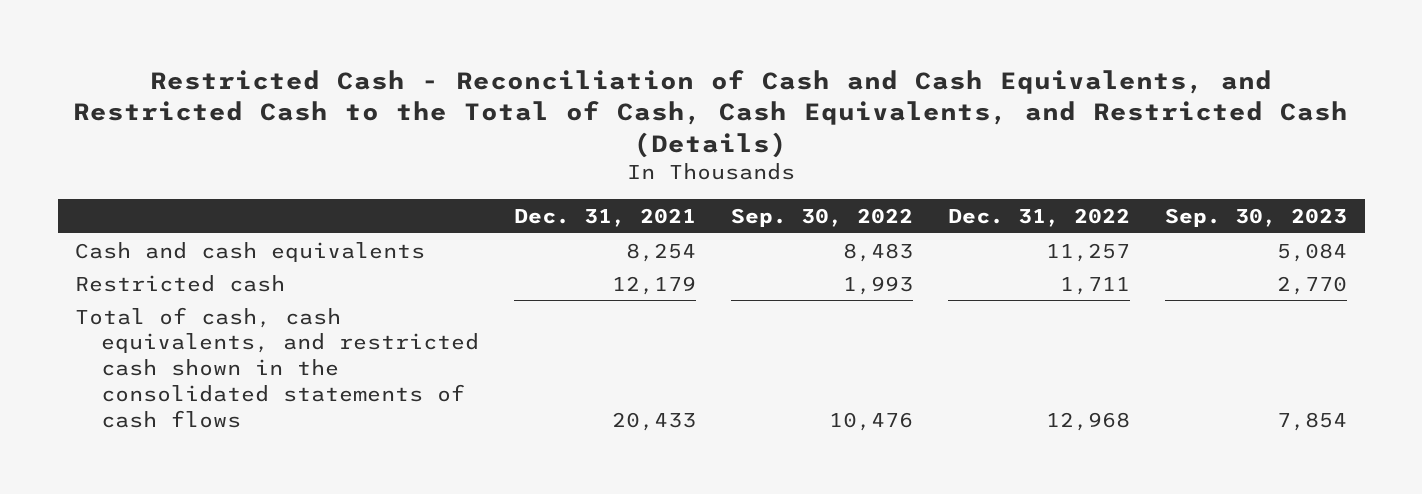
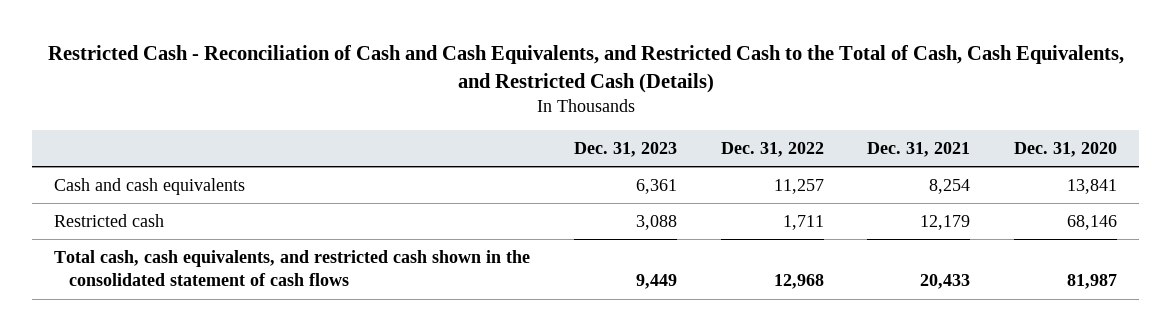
[731,208,914,228] Sep. 30, 2022 -> none
[1165,208,1348,228] Sep. 30, 2023 -> none
none -> [573,141,677,157] Dec. 31, 2023
none -> [1013,141,1117,157] Dec. 31, 2020
[75,306,480,428] Total of cash, cash equivalents, and restricted cash shown in the consolidated statements of cash flows -> [54,249,531,287] Total cash, cash equivalents, and restricted cash shown in the consolidated statement of cash flows

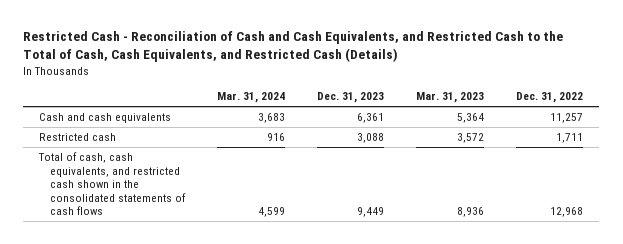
[867,141,971,157] Dec. 31, 2021 -> none
[1013,141,1117,157] Dec. 31, 2020 -> none
none -> [216,92,285,104] Mar. 31, 2024
none -> [416,92,485,104] Mar. 31, 2023
[54,249,531,287] Total cash, cash equivalents, and restricted cash shown in the consolidated statement of cash flows -> [38,152,186,216] Total of cash, cash equivalents, and restricted cash shown in the consolidated statements of cash flows

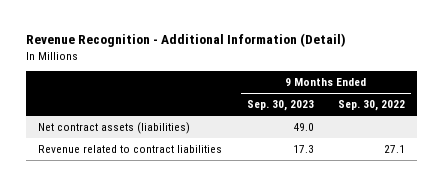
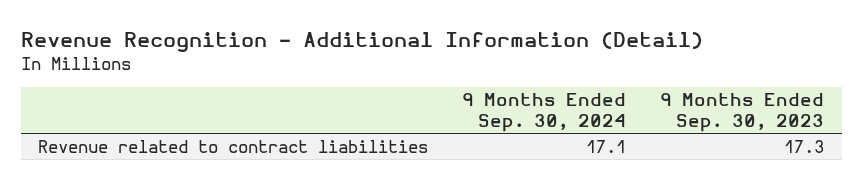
[338,100,406,112] Sep. 30, 2022 -> none
none -> [462,92,627,132] 9 Months Ended Sep. 30, 2024
[38,122,191,135] Net contract assets (liabilities) -> none

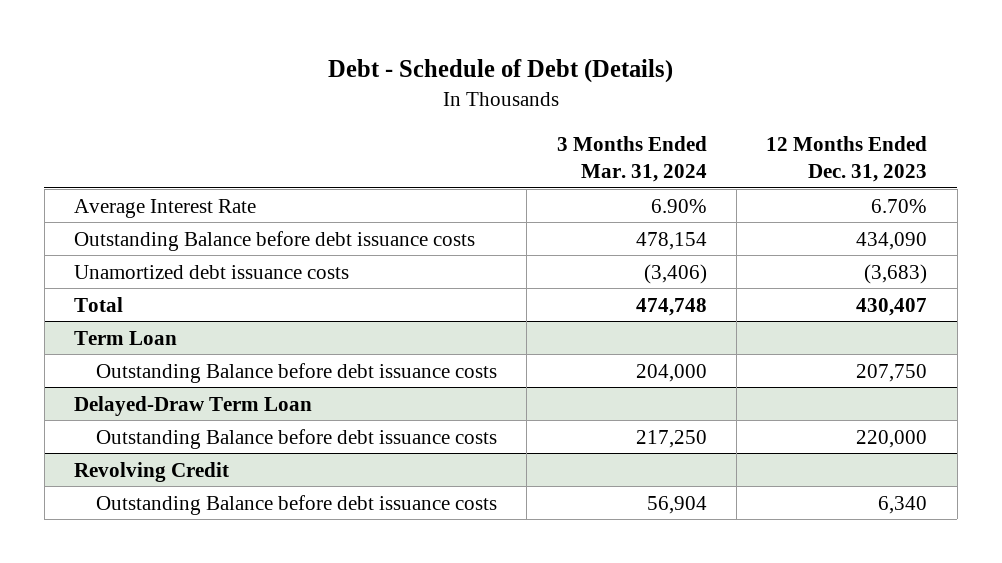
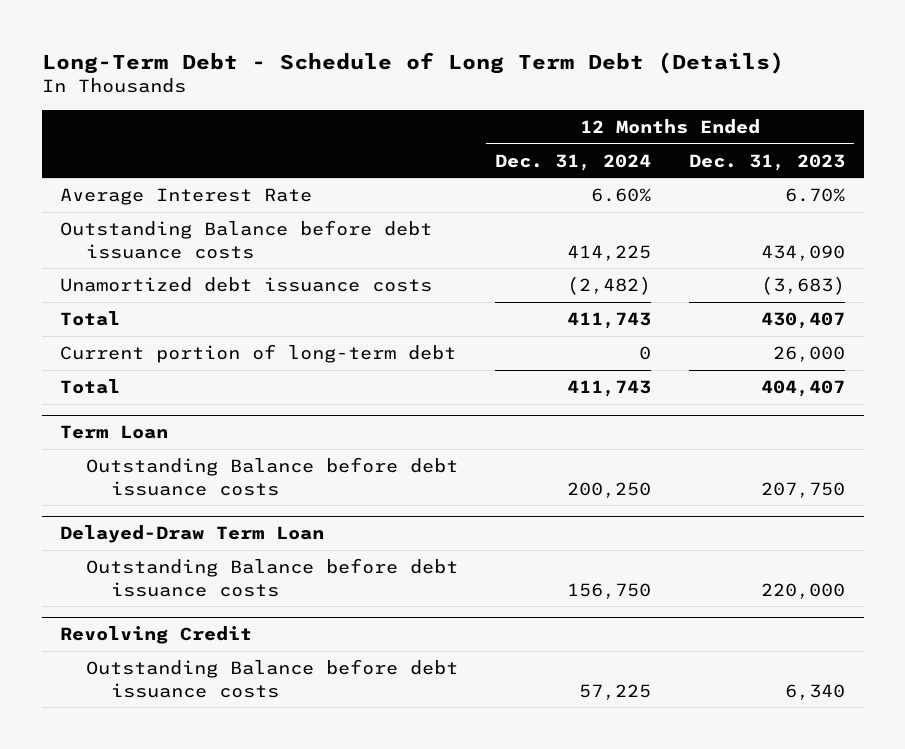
[327,59,673,84] Debt - Schedule of Debt (Details) -> [41,51,784,74] Long-Term Debt - Schedule of Long Term Debt (Details)
[556,135,707,183] 3 Months Ended Mar. 31, 2024 -> none
none -> [495,153,652,171] Dec. 31, 2024
none -> [60,343,457,363] Current portion of long-term debt
none -> [60,378,121,394] Total

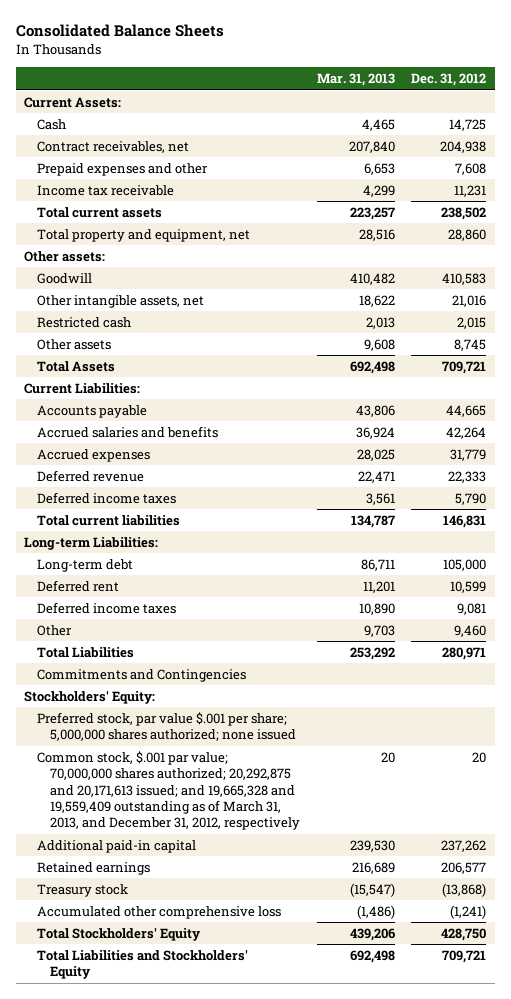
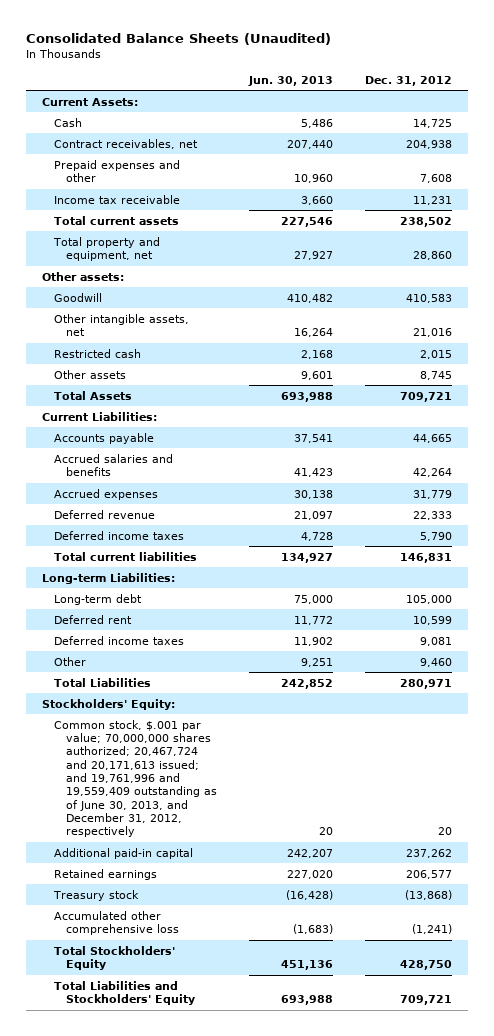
[15,24,224,38] Consolidated Balance Sheets -> [25,33,331,46] Consolidated Balance Sheets (Unaudited)
[316,73,395,87] Mar. 31, 2013 -> none
none -> [248,75,334,86] Jun. 30, 2013
[37,668,247,682] Commitments and Contingencies -> none
[37,711,296,742] Preferred stock, par value $.001 per share; 5,000,000 shares authorized; none issued -> none
[37,750,300,831] Common stock, $.001 par value; 70,000,000 shares authorized; 20,292,875 and 20,171,613 issued; and 19,665,328 and 19,559,409 outstanding as of March 31, 2013, and December 31, 2012, respectively -> [53,719,218,838] Common stock, $.001 par value; 70,000,000 shares authorized; 20,467,724 and 20,171,613 issued; and 19,761,996 and 19,559,409 outstanding as of June 30, 2013, and December 31, 2012, respectively

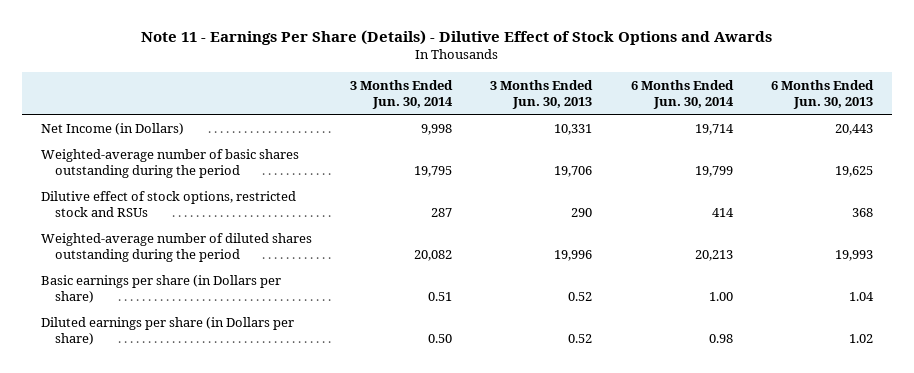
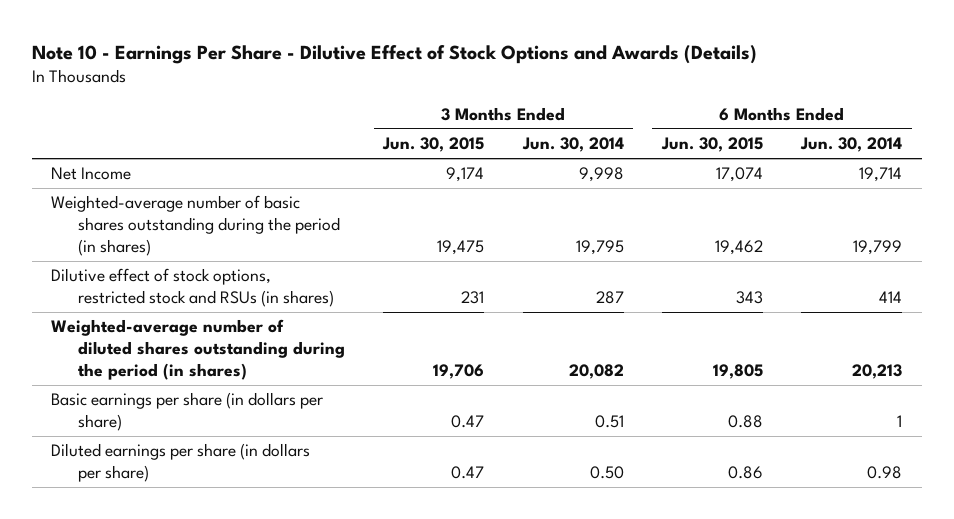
[140,29,772,45] Note 11 - Earnings Per Share (Details) - Dilutive Effect of Stock Options and Awards -> [31,44,757,64] Note 10 - Earnings Per Share - Dilutive Effect of Stock Options and Awards (Details)
[490,79,594,110] 3 Months Ended Jun. 30, 2013 -> none
[770,79,874,110] 6 Months Ended Jun. 30, 2013 -> none
none -> [382,137,485,153] Jun. 30, 2015
none -> [661,137,764,153] Jun. 30, 2015
[40,122,184,135] Net Income (in Dollars) -> [51,167,132,181] Net Income
[40,148,299,178] Weighted-average number of basic shares outstanding during the period -> [51,195,340,256] Weighted-average number of basic shares outstanding during the period (in shares)
[40,190,296,217] Dilutive effect of stock options, restricted stock and RSUs -> [51,268,334,308] Dilutive effect of stock options, restricted stock and RSUs (in shares)
[40,232,312,262] Weighted-average number of diluted shares outstanding during the period -> [51,319,345,380] Weighted-average number of diluted shares outstanding during the period (in shares)
[40,274,281,303] Basic earnings per share (in Dollars per share) -> [51,392,324,432] Basic earnings per share (in dollars per share)
[708,291,733,301] 1.00 -> [897,415,903,428] 1
[40,316,294,345] Diluted earnings per share (in Dollars per share) -> [51,443,311,483] Diluted earnings per share (in dollars per share)

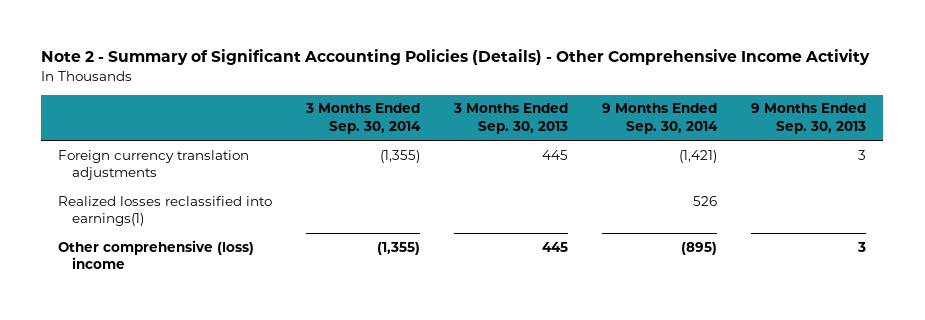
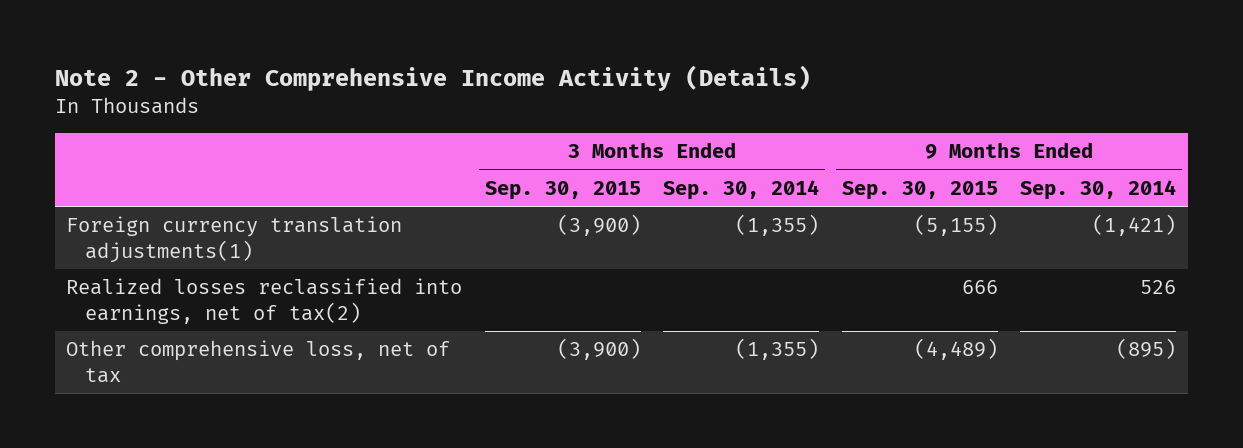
[41,49,871,66] Note 2 - Summary of Significant Accounting Policies (Details) - Other Comprehensive Income Activity -> [55,65,812,92] Note 2 - Other Comprehensive Income Activity (Details)
[453,103,569,134] 3 Months Ended Sep. 30, 2013 -> none
[751,103,867,134] 9 Months Ended Sep. 30, 2013 -> none
none -> [484,180,641,200] Sep. 30, 2015
none -> [841,180,998,200] Sep. 30, 2015
[58,149,250,181] Foreign currency translation adjustments -> [66,216,403,263] Foreign currency translation adjustments(1)
[58,195,273,227] Realized losses reclassified into earnings(1) -> [66,278,463,324] Realized losses reclassified into earnings, net of tax(2)
[58,239,255,270] Other comprehensive (loss) income -> [66,340,451,383] Other comprehensive loss, net of tax

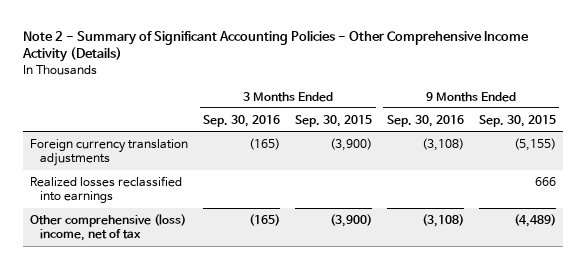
[55,65,812,92] Note 2 - Other Comprehensive Income Activity (Details) -> [21,29,529,63] Note 2 - Summary of Significant Accounting Policies - Other Comprehensive Income Activity (Details)
[663,179,820,200] Sep. 30, 2014 -> none
[1020,179,1177,200] Sep. 30, 2014 -> none
none -> [203,114,281,127] Sep. 30, 2016
none -> [386,114,464,127] Sep. 30, 2016
[66,216,403,263] Foreign currency translation adjustments(1) -> [30,138,189,167] Foreign currency translation adjustments
[66,278,463,324] Realized losses reclassified into earnings, net of tax(2) -> [30,175,183,204] Realized losses reclassified into earnings
[66,340,451,383] Other comprehensive loss, net of tax -> [30,213,187,242] Other comprehensive (loss) income, net of tax

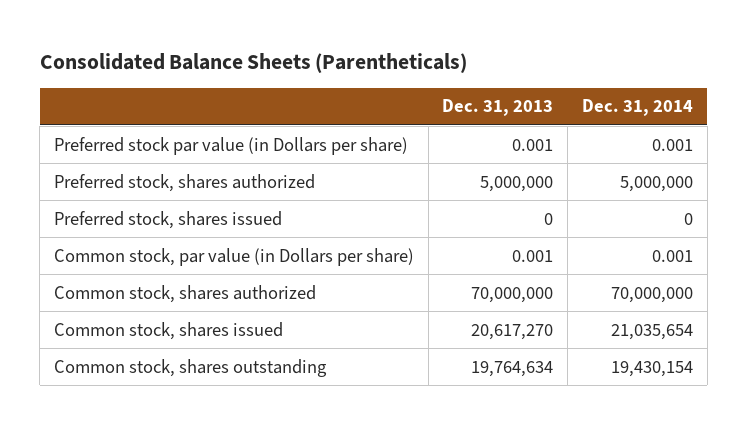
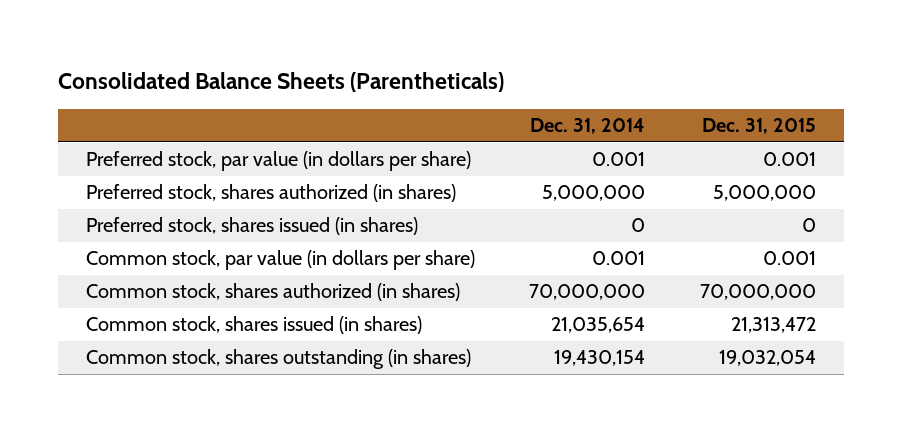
[442,99,554,117] Dec. 31, 2013 -> none
none -> [702,118,817,135] Dec. 31, 2015
[54,136,409,155] Preferred stock par value (in Dollars per share) -> [85,151,471,172] Preferred stock, par value (in dollars per share)
[54,173,316,192] Preferred stock, shares authorized -> [85,184,456,203] Preferred stock, shares authorized (in shares)
[54,210,283,229] Preferred stock, shares issued -> [85,217,418,236] Preferred stock, shares issued (in shares)
[54,247,415,266] Common stock, par value (in Dollars per share) -> [85,250,475,271] Common stock, par value (in dollars per share)
[54,284,317,303] Common stock, shares authorized -> [85,283,460,302] Common stock, shares authorized (in shares)
[54,321,284,340] Common stock, shares issued -> [85,316,422,335] Common stock, shares issued (in shares)
[54,358,328,377] Common stock, shares outstanding -> [85,349,471,370] Common stock, shares outstanding (in shares)

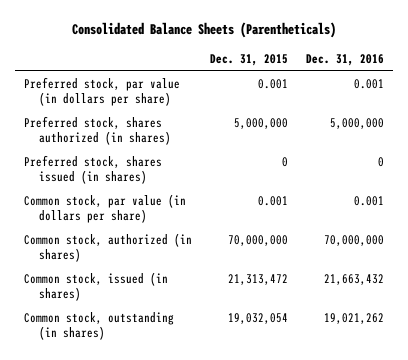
[530,118,646,135] Dec. 31, 2014 -> none
none -> [305,54,384,67] Dec. 31, 2016
[85,283,460,302] Common stock, shares authorized (in shares) -> [24,233,193,263] Common stock, authorized (in shares)
[85,316,422,335] Common stock, shares issued (in shares) -> [24,272,169,302] Common stock, issued (in shares)
[85,349,471,370] Common stock, shares outstanding (in shares) -> [24,312,175,341] Common stock, outstanding (in shares)

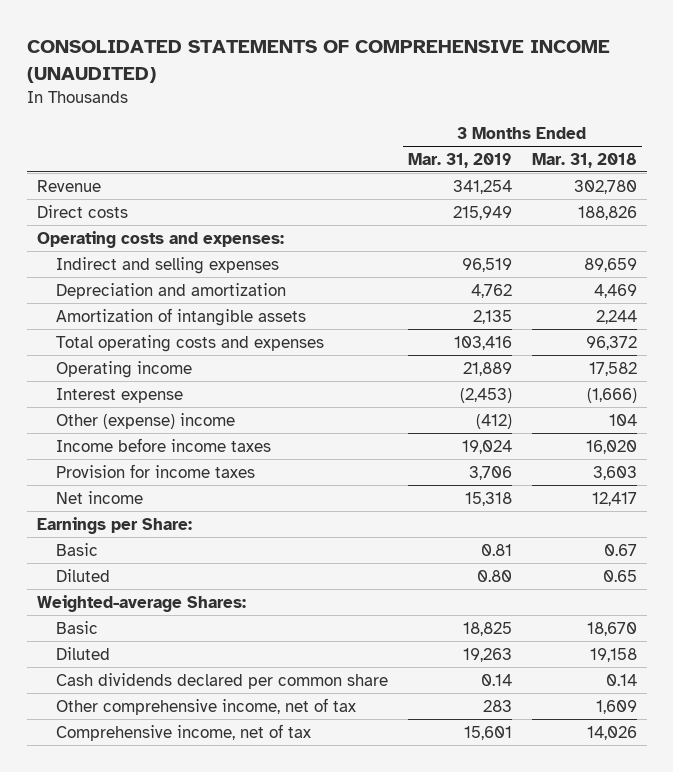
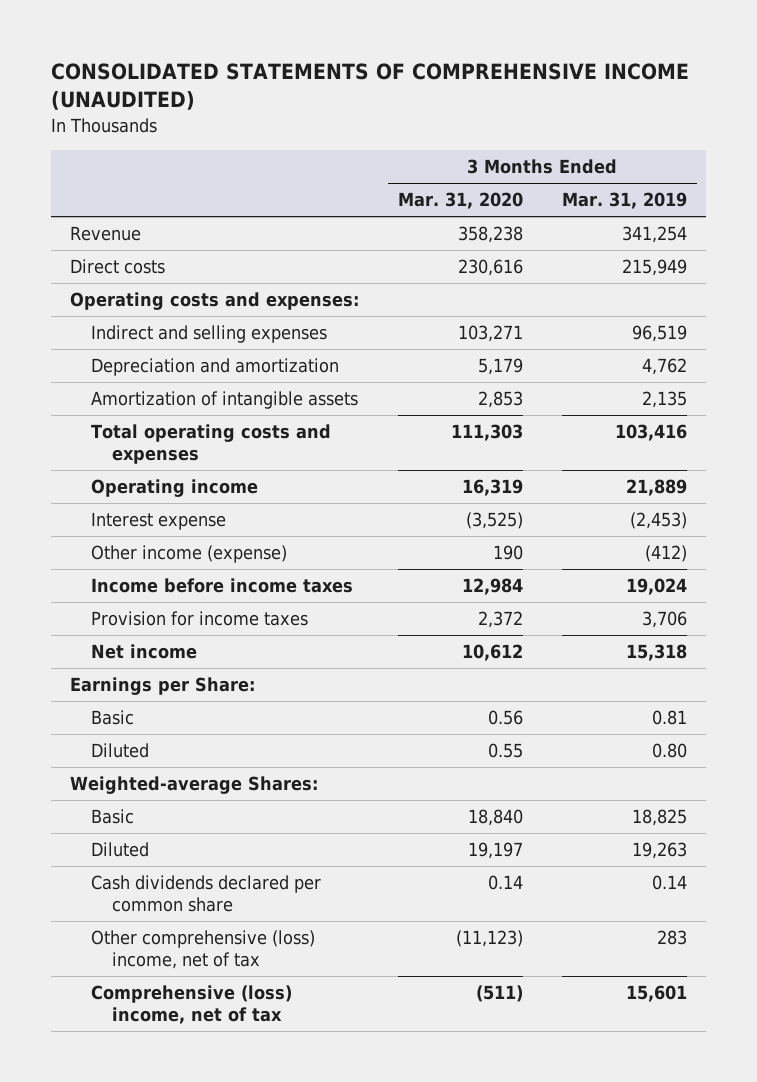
[531,152,637,168] Mar. 31, 2018 -> none
none -> [397,192,523,210] Mar. 31, 2020
[55,412,235,429] Other (expense) income -> [91,545,288,564] Other income (expense)
[55,697,356,715] Other comprehensive income, net of tax -> [91,930,316,970] Other comprehensive (loss) income, net of tax
[55,723,311,741] Comprehensive income, net of tax -> [91,985,293,1025] Comprehensive (loss) income, net of tax

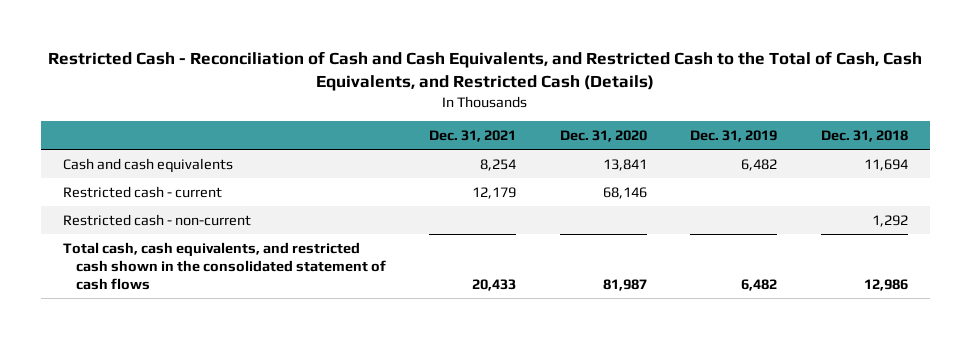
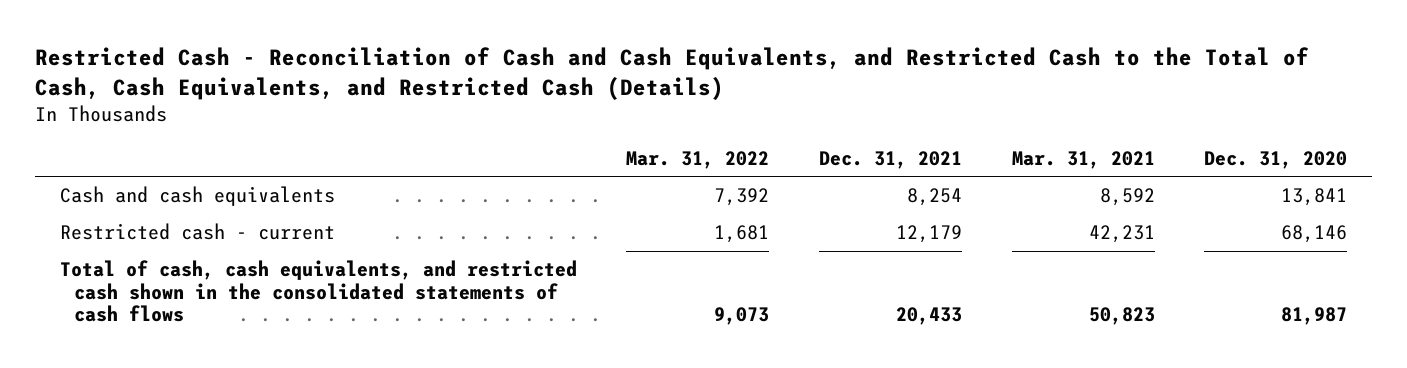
[690,130,778,143] Dec. 31, 2019 -> none
[820,130,908,143] Dec. 31, 2018 -> none
none -> [626,150,770,169] Mar. 31, 2022
none -> [1011,150,1155,169] Mar. 31, 2021
[62,213,251,226] Restricted cash - non-current -> none
[62,241,386,291] Total cash, cash equivalents, and restricted cash shown in the consolidated statement of cash flows -> [59,260,577,323] Total of cash, cash equivalents, and restricted cash shown in the consolidated statements of cash flows

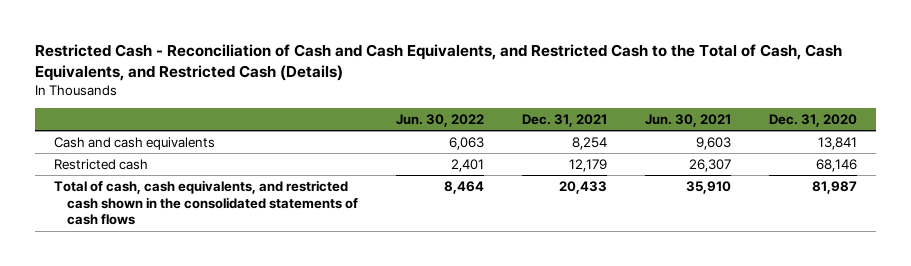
[626,150,770,169] Mar. 31, 2022 -> none
[1011,150,1155,169] Mar. 31, 2021 -> none
none -> [396,113,485,127] Jun. 30, 2022
none -> [644,113,731,127] Jun. 30, 2021
[59,223,335,241] Restricted cash - current -> [54,158,149,170] Restricted cash

